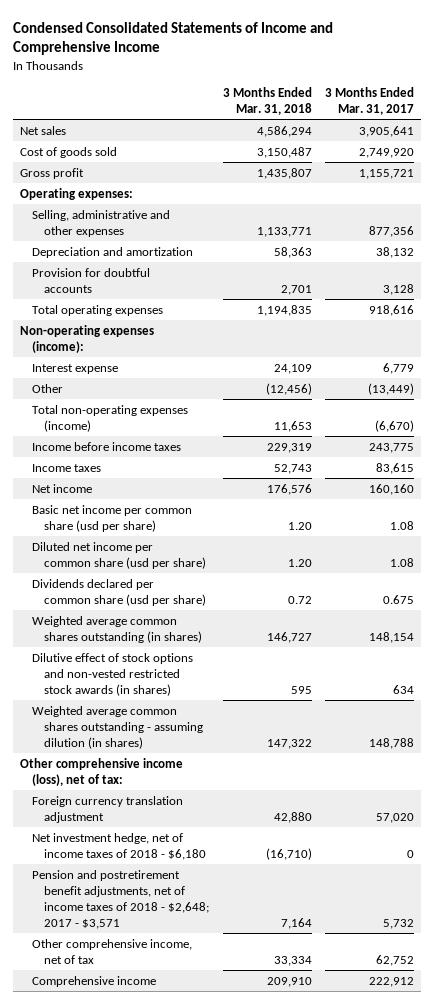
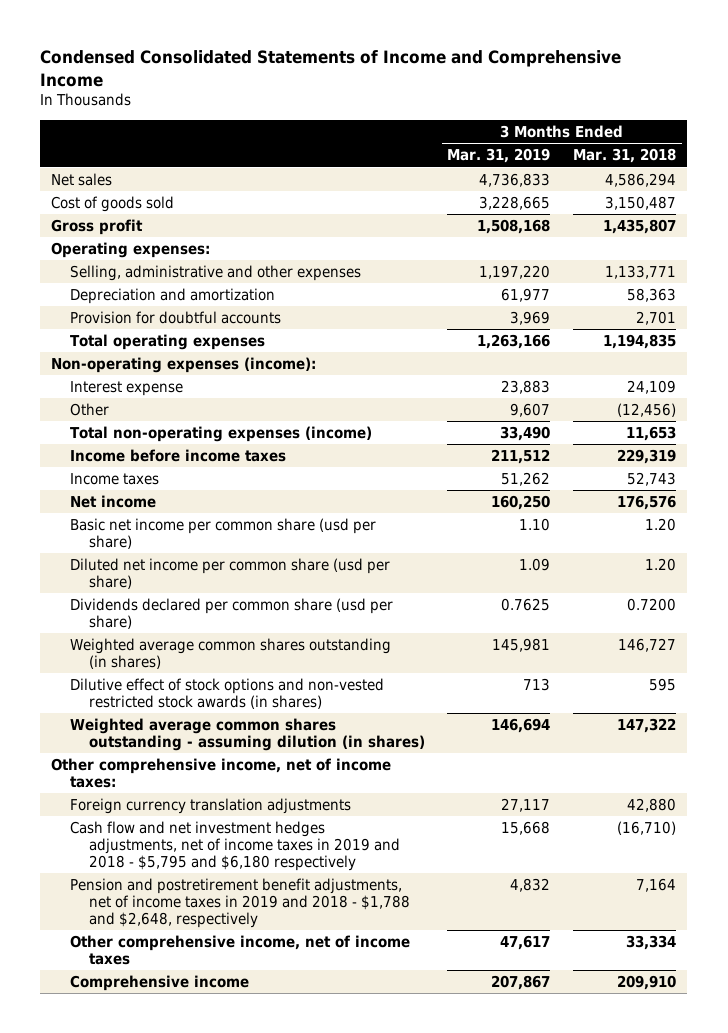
[325,87,415,116] 3 Months Ended Mar. 31, 2017 -> none
none -> [447,148,551,164] Mar. 31, 2019
[287,595,312,604] 0.72 -> [627,598,677,612] 0.7200
[19,757,183,786] Other comprehensive income (loss), net of tax: -> [51,758,392,788] Other comprehensive income, net of income taxes:
[31,795,183,823] Foreign currency translation adjustment -> [70,798,352,815] Foreign currency translation adjustments
[31,832,207,860] Net investment hedge, net of income taxes of 2018 - $6,180 -> [70,821,400,871] Cash flow and net investment hedges adjustments, net of income taxes in 2019 and 2018 - $5,795 and $6,180 respectively
[31,869,210,929] Pension and postretirement benefit adjustments, net of income taxes of 2018 - $2,648; 2017 - $3,571 -> [70,878,410,928] Pension and postretirement benefit adjustments, net of income taxes in 2019 and 2018 - $1,788 and $2,648, respectively
[31,938,192,964] Other comprehensive income, net of tax -> [70,935,411,965] Other comprehensive income, net of income taxes

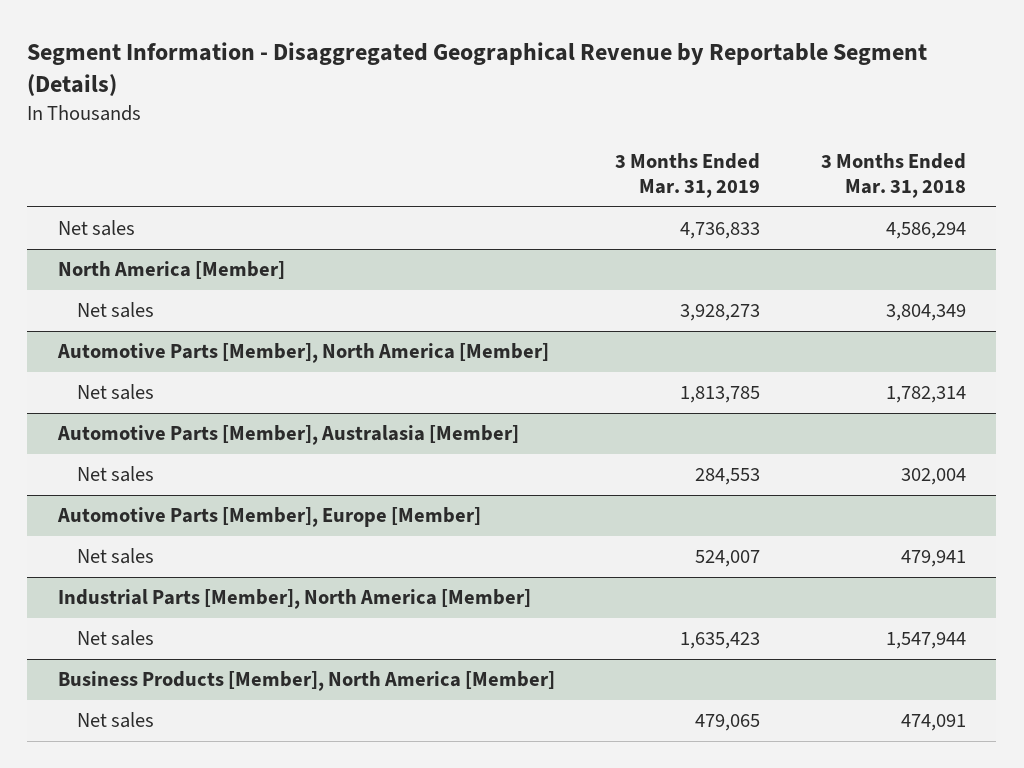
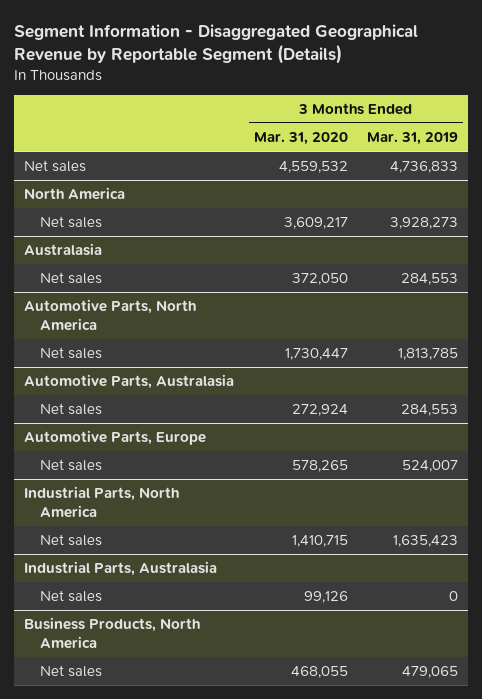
[820,152,966,199] 3 Months Ended Mar. 31, 2018 -> none
none -> [253,132,348,146] Mar. 31, 2020
[57,261,285,280] North America [Member] -> [24,187,126,201] North America
none -> [24,243,103,257] Australasia
none -> [40,272,103,285] Net sales
[56,343,549,364] Automotive Parts [Member], North America [Member] -> [24,299,197,331] Automotive Parts, North America
[56,425,519,446] Automotive Parts [Member], Australasia [Member] -> [24,374,235,390] Automotive Parts, Australasia
[56,507,481,528] Automotive Parts [Member], Europe [Member] -> [24,430,207,446] Automotive Parts, Europe
[57,589,531,610] Industrial Parts [Member], North America [Member] -> [24,486,180,518] Industrial Parts, North America
none -> [24,561,218,577] Industrial Parts, Australasia
none -> [40,590,103,603] Net sales
[57,671,555,692] Business Products [Member], North America [Member] -> [24,617,201,649] Business Products, North America

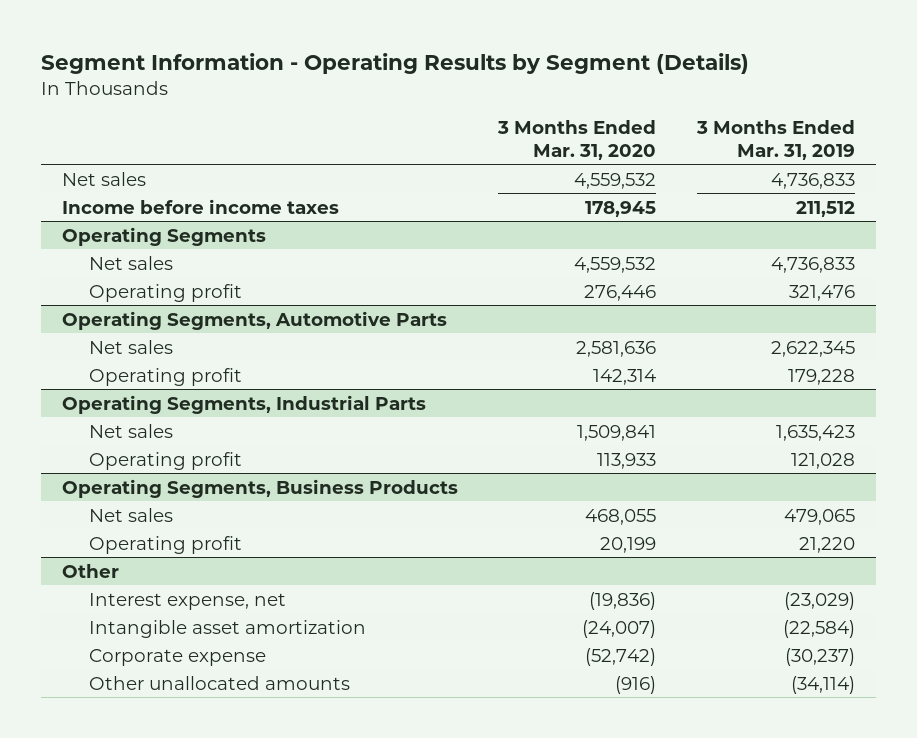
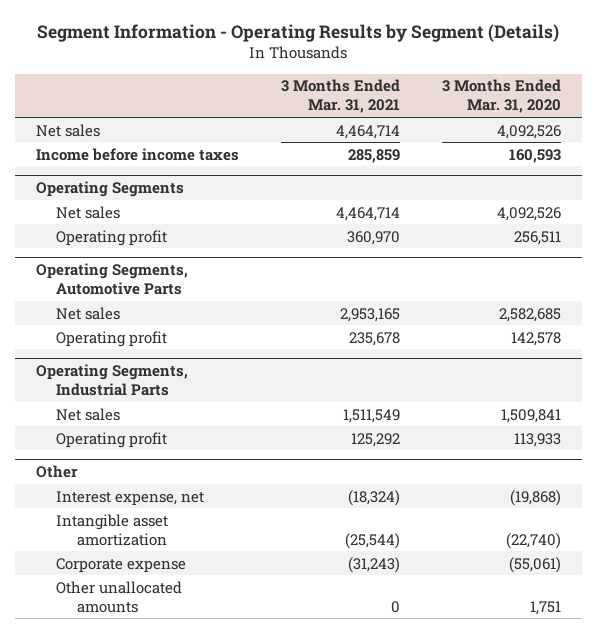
[696,120,856,160] 3 Months Ended Mar. 31, 2019 -> none
none -> [280,79,400,114] 3 Months Ended Mar. 31, 2021
[574,172,657,189] 4,559,532 -> [497,124,562,139] 4,092,526
[585,200,657,217] 178,945 -> [509,148,562,163] 160,593
[574,256,657,273] 4,559,532 -> [497,206,562,221] 4,092,526
[584,284,657,301] 276,446 -> [514,230,562,245] 256,511
[576,340,657,357] 2,581,636 -> [499,307,562,322] 2,582,685
[593,368,657,385] 142,314 -> [511,331,562,346] 142,578
[61,478,458,498] Operating Segments, Business Products -> none
[89,507,174,522] Net sales -> none
[89,535,243,554] Operating profit -> none
[589,591,657,610] (19,836) -> [510,489,562,506] (19,868)
[582,619,657,638] (24,007) -> [506,532,562,549] (22,740)
[585,647,657,666] (52,742) -> [509,556,562,573] (55,061)
[615,675,657,694] (916) -> [530,600,562,615] 1,751

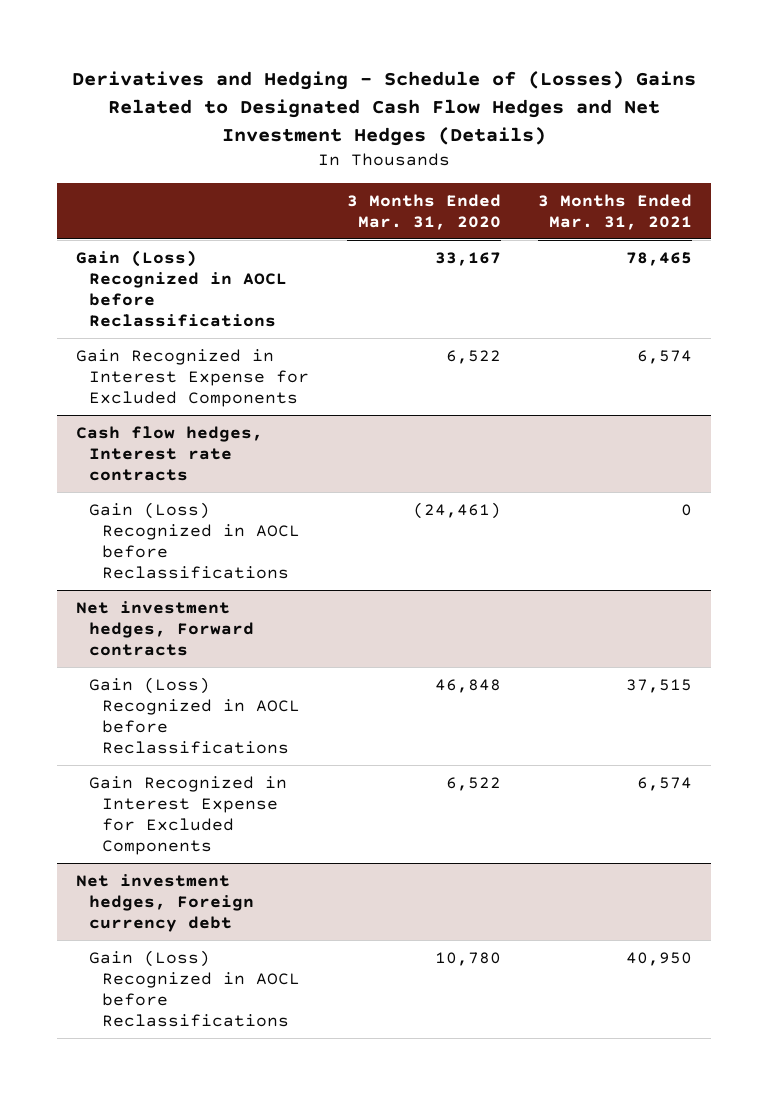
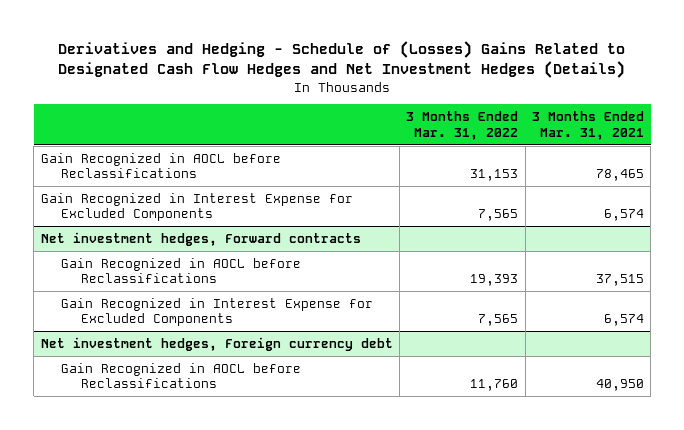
[346,193,501,230] 3 Months Ended Mar. 31, 2020 -> none
none -> [406,111,519,140] 3 Months Ended Mar. 31, 2022
[76,249,287,328] Gain (Loss) Recognized in AOCL before Reclassifications -> [40,152,281,179] Gain Recognized in AOCL before Reclassifications
[76,425,264,481] Cash flow hedges, Interest rate contracts -> none
[88,501,300,580] Gain (Loss) Recognized in AOCL before Reclassifications -> none
[88,676,300,755] Gain (Loss) Recognized in AOCL before Reclassifications -> [60,257,301,284] Gain Recognized in AOCL before Reclassifications
[88,949,300,1028] Gain (Loss) Recognized in AOCL before Reclassifications -> [60,362,301,389] Gain Recognized in AOCL before Reclassifications

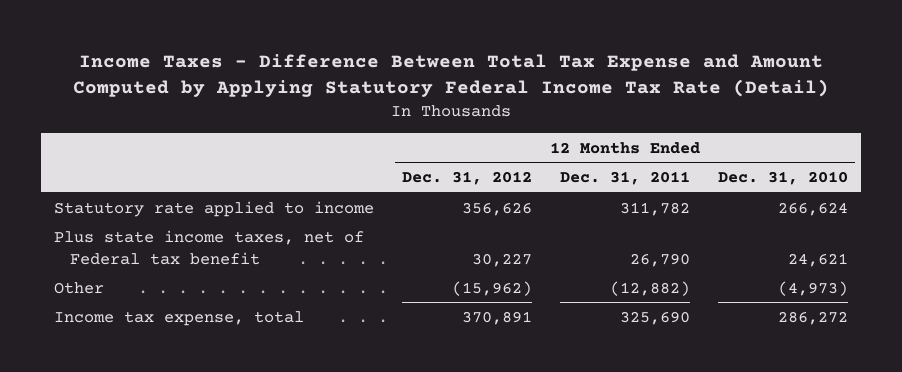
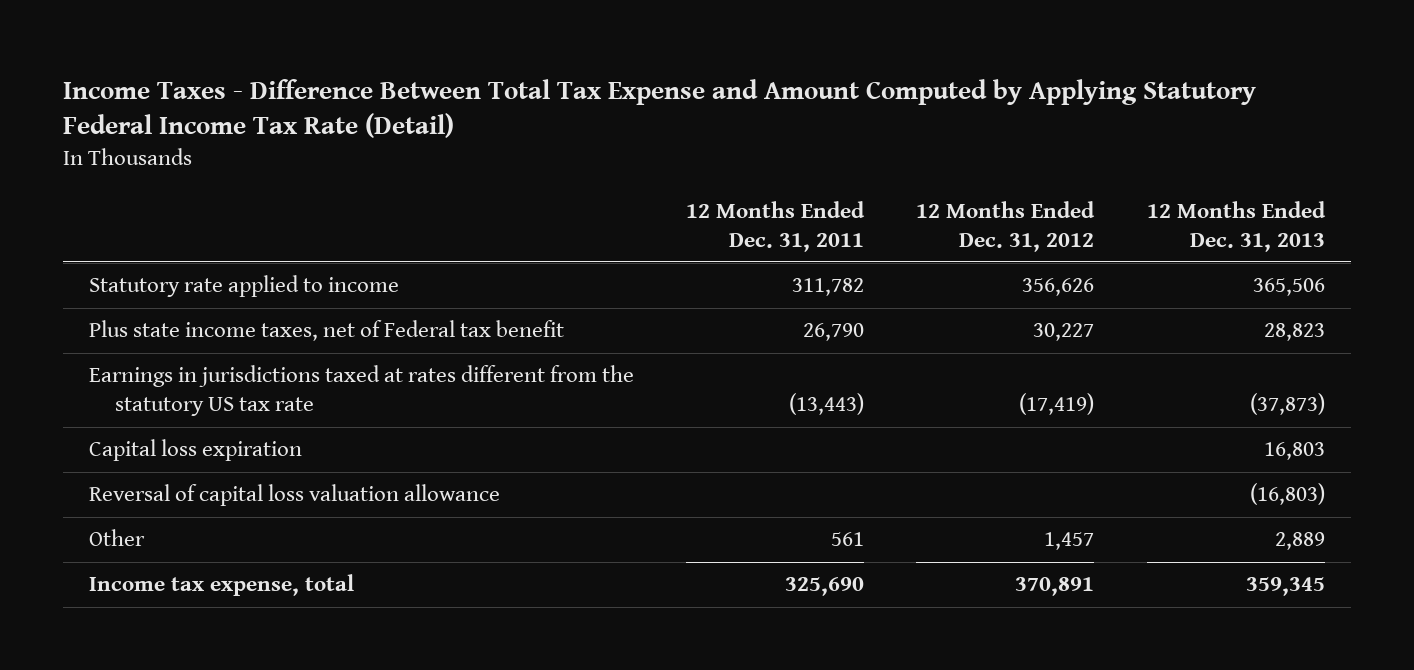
[717,171,848,186] Dec. 31, 2010 -> none
none -> [1146,200,1326,252] 12 Months Ended Dec. 31, 2013
none -> [88,365,634,417] Earnings in jurisdictions taxed at rates different from the statutory US tax rate
none -> [88,439,302,462] Capital loss expiration
none -> [88,484,500,507] Reversal of capital loss valuation allowance
[452,280,533,296] (15,962) -> [1044,532,1095,551] 1,457
[609,280,690,296] (12,882) -> [831,532,865,547] 561

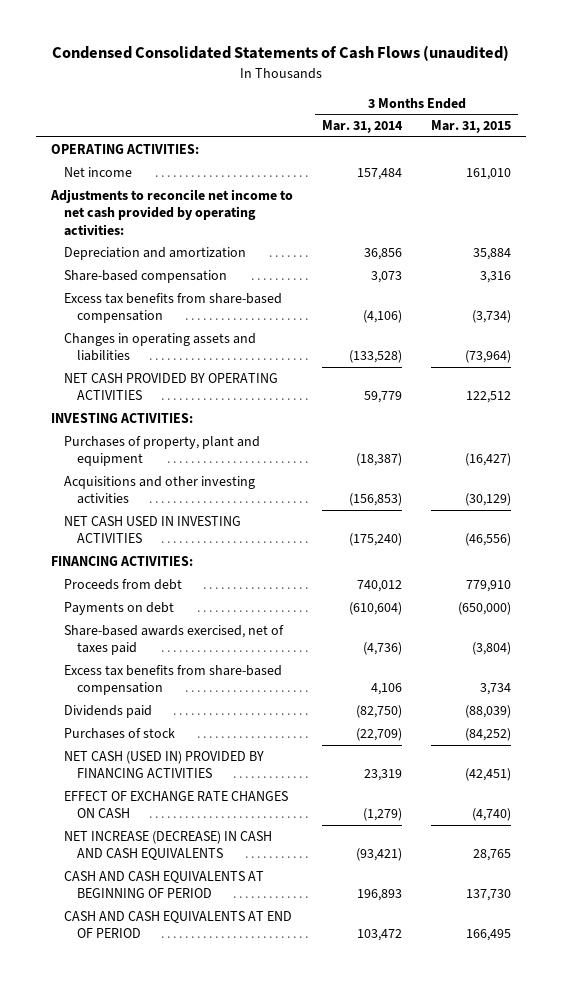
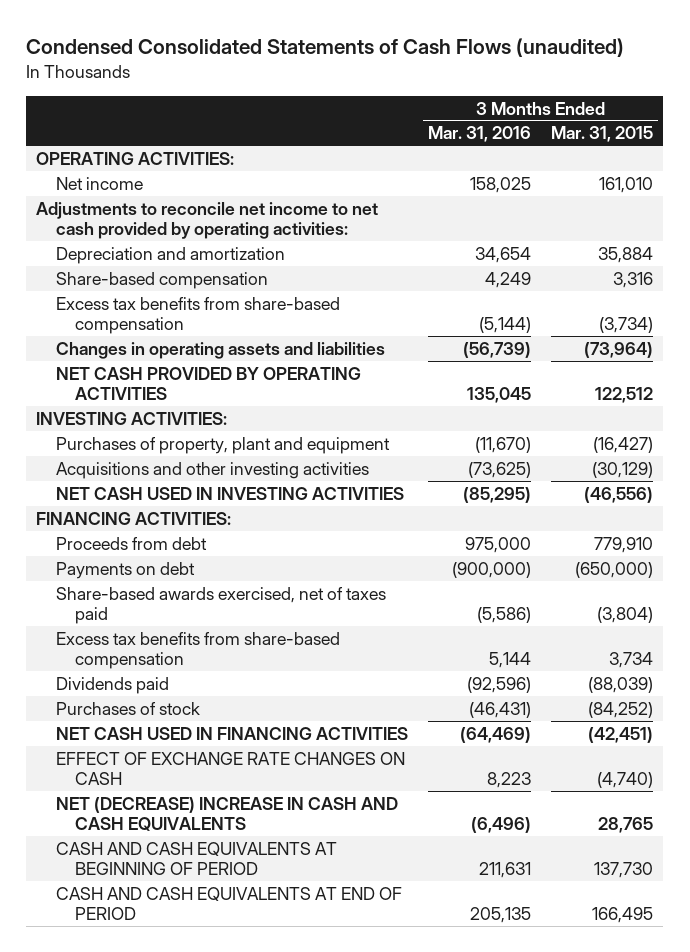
[322,120,404,134] Mar. 31, 2014 -> none
none -> [428,126,532,143] Mar. 31, 2016
[64,750,265,779] NET CASH (USED IN) PROVIDED BY FINANCING ACTIVITIES -> [55,726,408,740] NET CASH USED IN FINANCING ACTIVITIES
[64,830,273,861] NET INCREASE (DECREASE) IN CASH AND CASH EQUIVALENTS -> [55,796,398,832] NET (DECREASE) INCREASE IN CASH AND CASH EQUIVALENTS

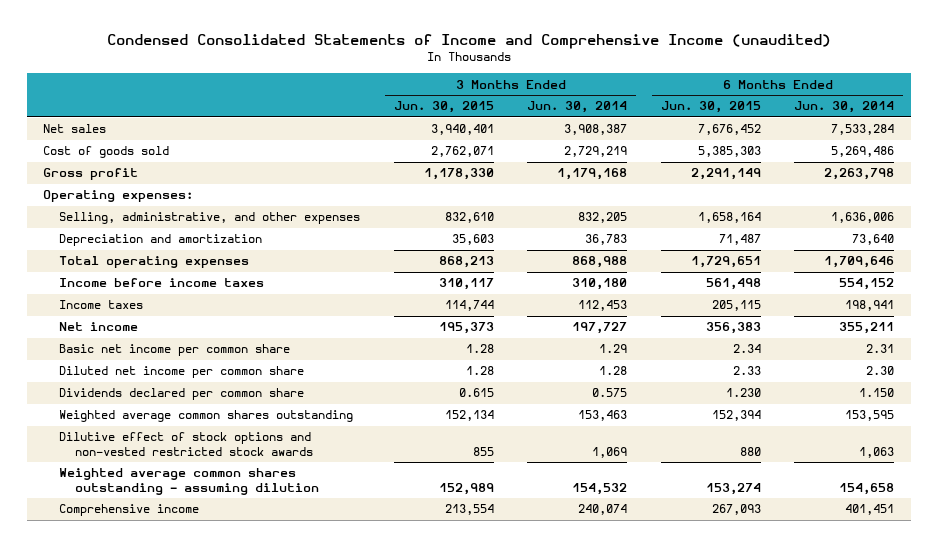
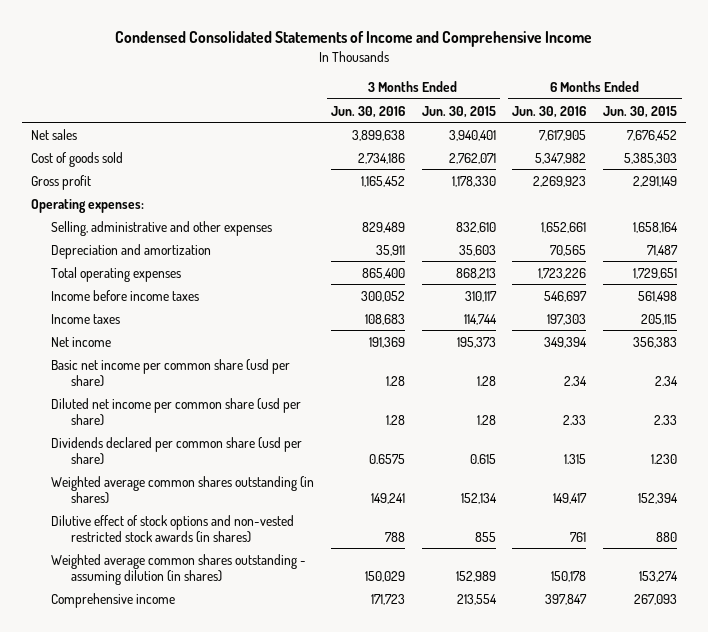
[106,34,831,50] Condensed Consolidated Statements of Income and Comprehensive Income (unaudited) -> [114,31,592,48] Condensed Consolidated Statements of Income and Comprehensive Income
[527,101,628,114] Jun. 30, 2014 -> none
[794,101,895,114] Jun. 30, 2014 -> none
none -> [330,105,405,118] Jun. 30, 2016
none -> [512,105,587,118] Jun. 30, 2016
[59,212,361,225] Selling, administrative, and other expenses -> [50,220,272,236] Selling, administrative and other expenses
[59,344,291,357] Basic net income per common share -> [50,358,290,387] Basic net income per common share (usd per share)
[59,366,305,379] Diluted net income per common share -> [50,397,301,426] Diluted net income per common share (usd per share)
[59,388,305,401] Dividends declared per common share -> [50,436,302,465] Dividends declared per common share (usd per share)
[59,410,354,423] Weighted average common shares outstanding -> [50,475,314,504] Weighted average common shares outstanding (in shares)
[59,432,314,456] Dilutive effect of stock options and non-vested restricted stock awards -> [50,514,294,543] Dilutive effect of stock options and non-vested restricted stock awards (in shares)
[59,468,320,495] Weighted average common shares outstanding - assuming dilution -> [50,553,306,585] Weighted average common shares outstanding - assuming dilution (in shares)

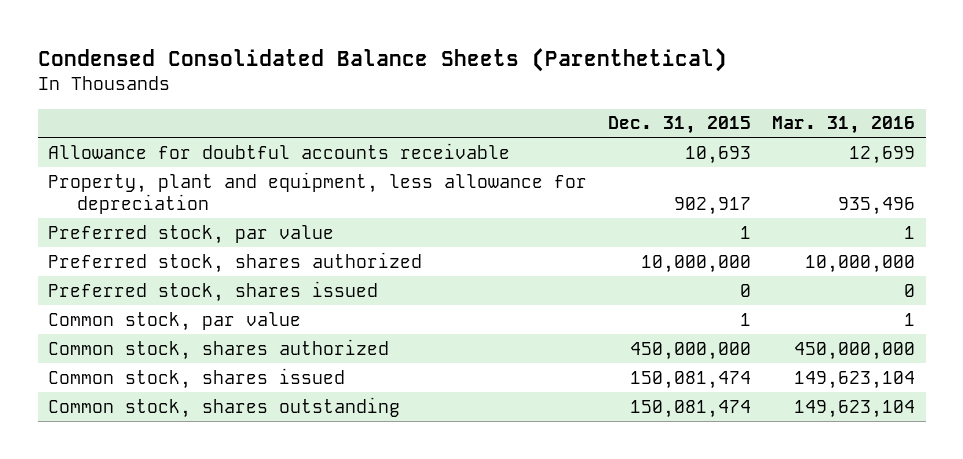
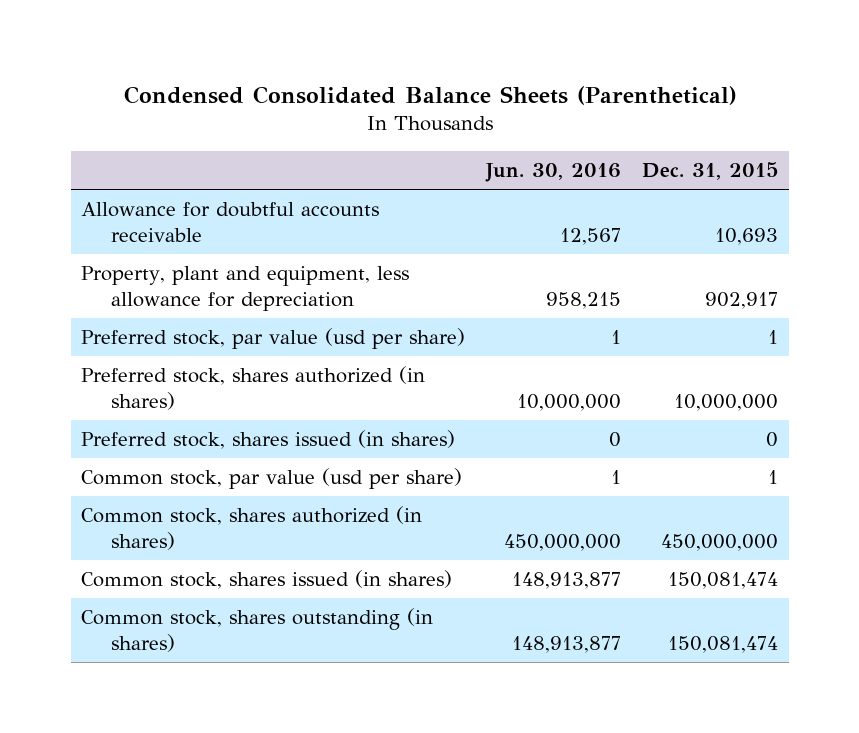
[772,116,916,135] Mar. 31, 2016 -> none
none -> [485,163,622,183] Jun. 30, 2016
[48,224,335,244] Preferred stock, par value -> [81,328,466,350] Preferred stock, par value (usd per share)
[48,251,423,273] Preferred stock, shares authorized -> [81,366,426,410] Preferred stock, shares authorized (in shares)
[48,280,379,302] Preferred stock, shares issued -> [81,430,456,450] Preferred stock, shares issued (in shares)
[48,311,302,331] Common stock, par value -> [81,468,463,490] Common stock, par value (usd per share)
[48,338,390,360] Common stock, shares authorized -> [81,506,423,550] Common stock, shares authorized (in shares)
[48,367,346,389] Common stock, shares issued -> [81,570,453,590] Common stock, shares issued (in shares)
[48,396,401,418] Common stock, shares outstanding -> [81,608,434,652] Common stock, shares outstanding (in shares)

